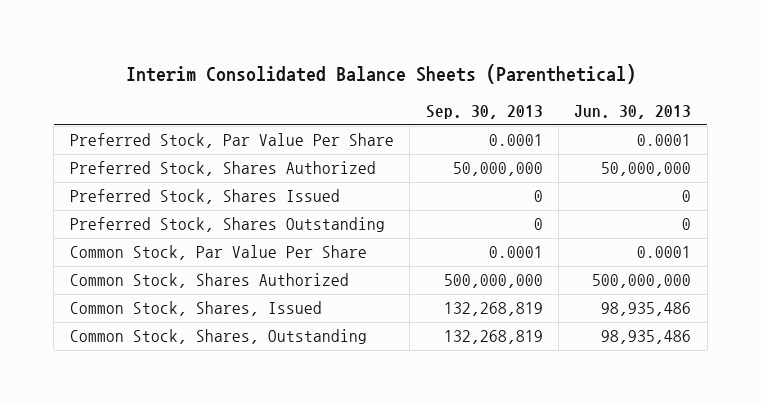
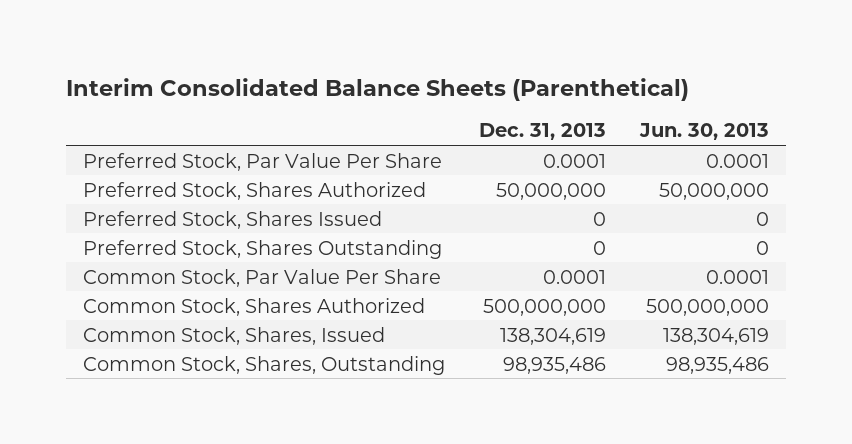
[425,105,543,120] Sep. 30, 2013 -> none
none -> [478,123,606,141] Dec. 31, 2013
[601,302,692,317] 98,935,486 -> [662,327,769,345] 138,304,619

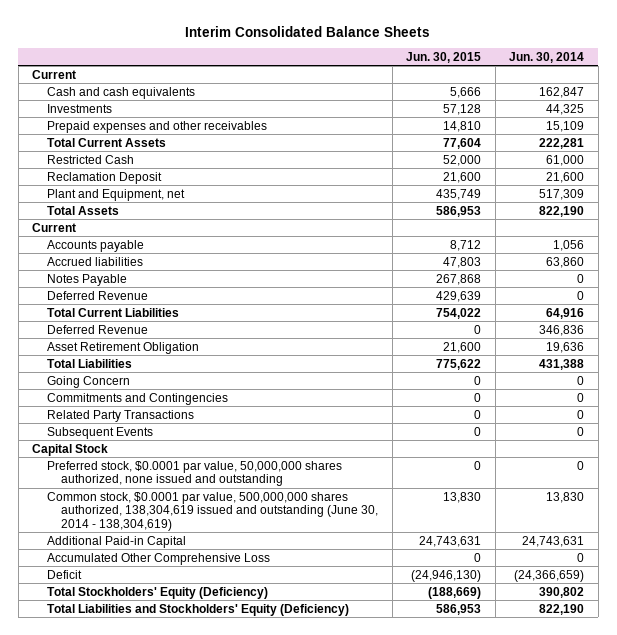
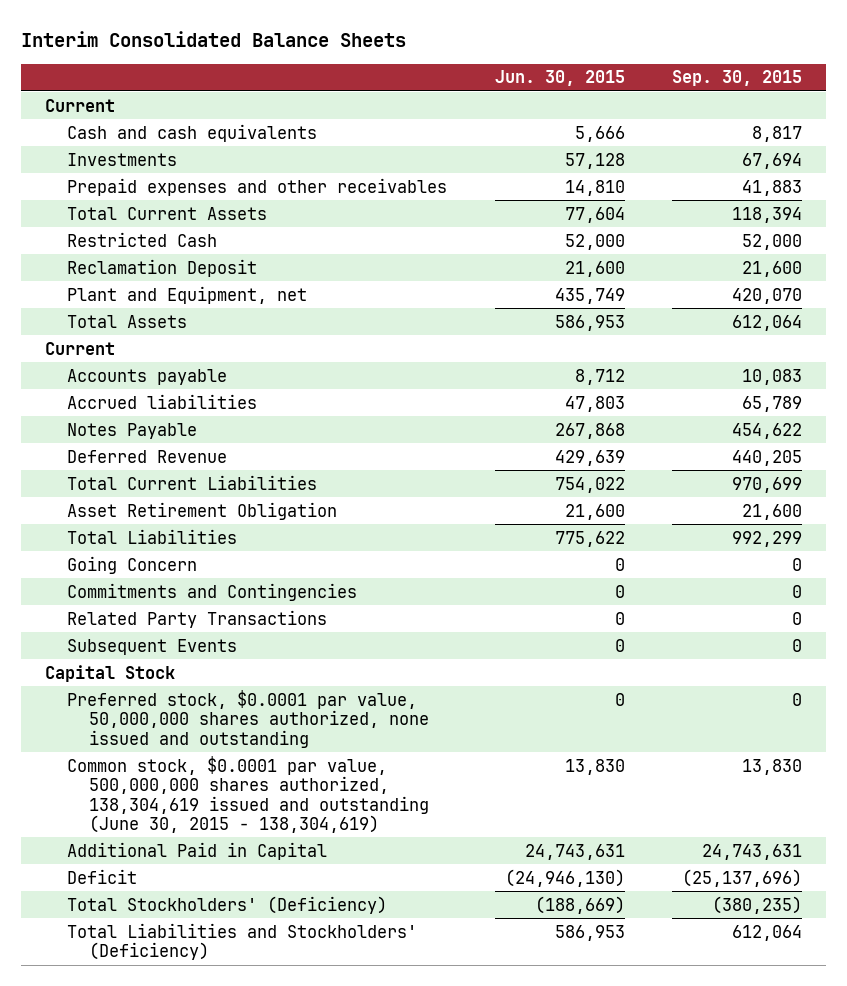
[509,51,585,63] Jun. 30, 2014 -> none
none -> [672,70,803,87] Sep. 30, 2015
[46,324,148,334] Deferred Revenue -> none
[46,552,270,565] Accumulated Other Comprehensive Loss -> none
[46,491,379,531] Common stock, $0.0001 par value, 500,000,000 shares authorized, 138,304,619 issued and outstanding (June 30, 2014 - 138,304,619) -> [66,755,429,833] Common stock, $0.0001 par value, 500,000,000 shares authorized, 138,304,619 issued and outstanding (June 30, 2015 - 138,304,619)
[46,535,186,548] Additional Paid-in Capital -> [66,841,327,860] Additional Paid in Capital
[46,586,268,599] Total Stockholders' Equity (Deficiency) -> [66,895,387,914] Total Stockholders' (Deficiency)
[46,603,349,616] Total Liabilities and Stockholders' Equity (Deficiency) -> [66,922,417,961] Total Liabilities and Stockholders' (Deficiency)

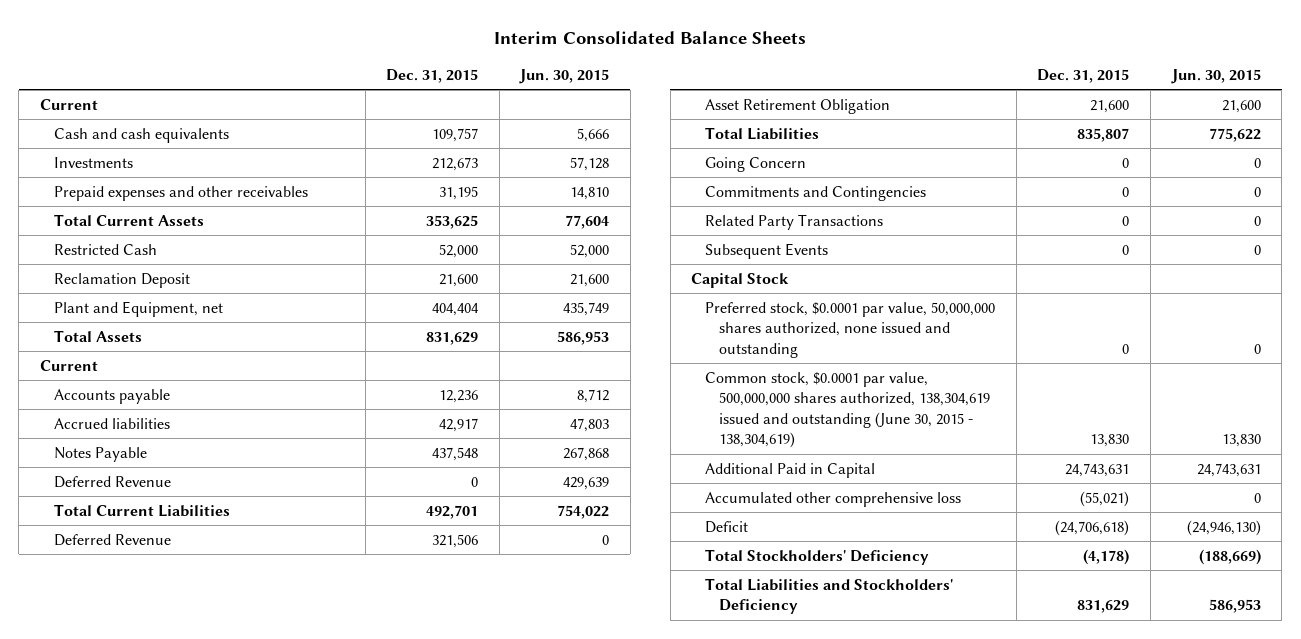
[672,70,803,87] Sep. 30, 2015 -> none
none -> [386,68,479,83] Dec. 31, 2015
none -> [54,533,172,546] Deferred Revenue
none -> [705,491,962,507] Accumulated other comprehensive loss
[66,895,387,914] Total Stockholders' (Deficiency) -> [705,548,930,565] Total Stockholders' Deficiency
[66,922,417,961] Total Liabilities and Stockholders' (Deficiency) -> [705,577,954,615] Total Liabilities and Stockholders' Deficiency

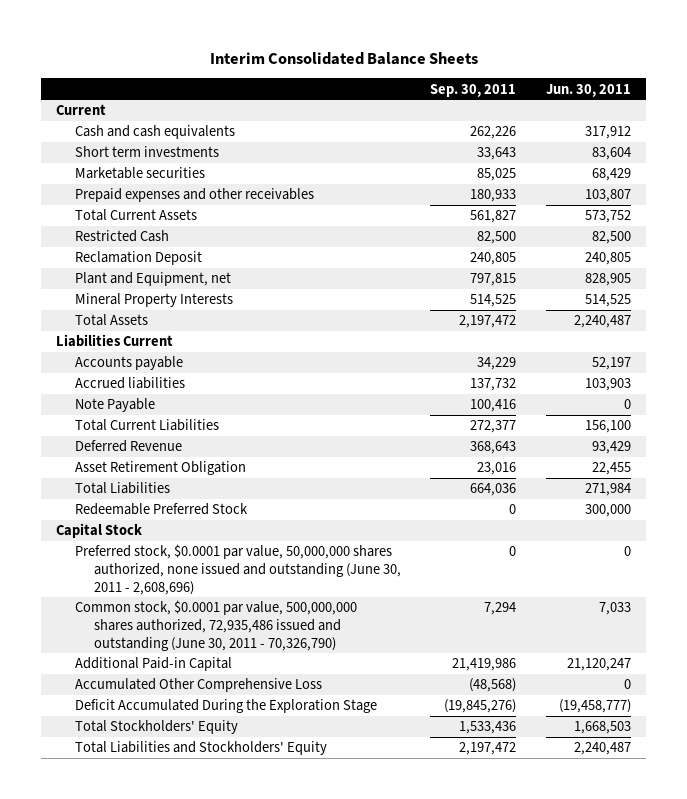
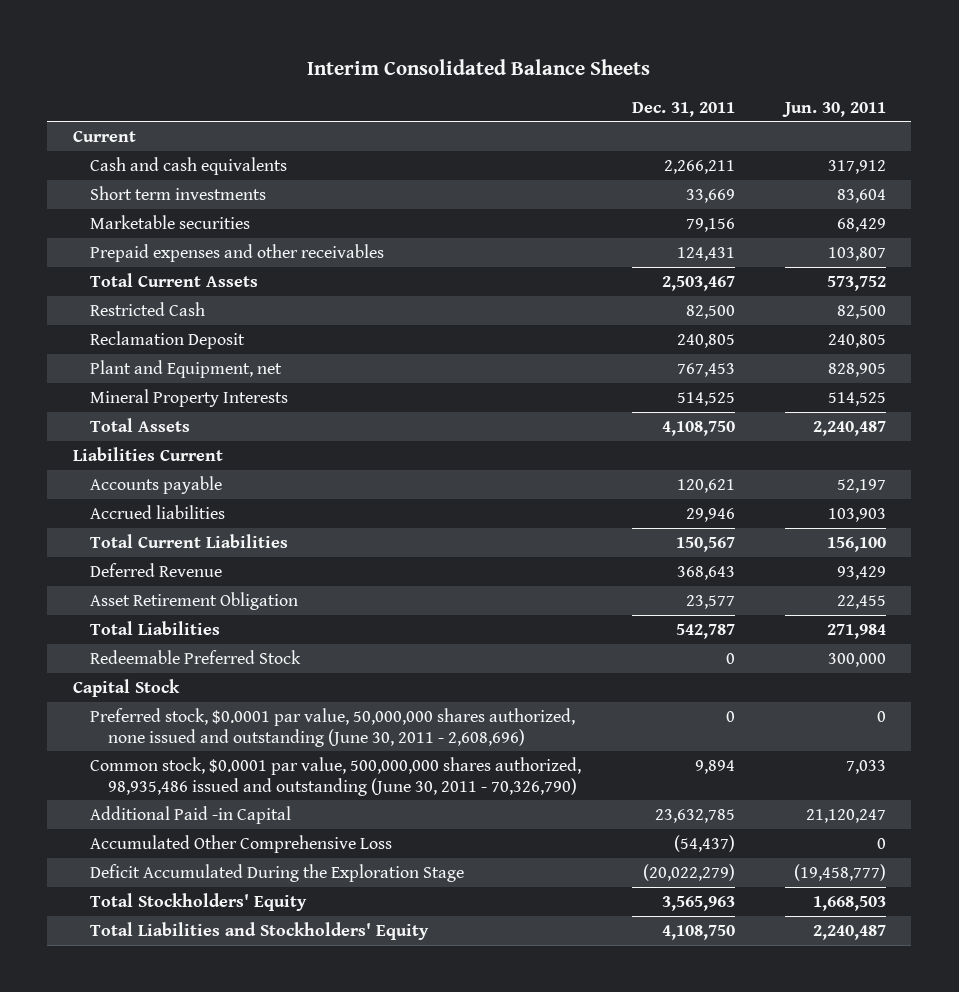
[430,83,517,97] Sep. 30, 2011 -> none
none -> [631,101,735,117] Dec. 31, 2011
[74,398,155,413] Note Payable -> none
[74,600,357,651] Common stock, $0.0001 par value, 500,000,000 shares authorized, 72,935,486 issued and outstanding (June 30, 2011 - 70,326,790) -> [90,756,582,796] Common stock, $0.0001 par value, 500,000,000 shares authorized, 98,935,486 issued and outstanding (June 30, 2011 - 70,326,790)
[74,657,232,672] Additional Paid-in Capital -> [90,805,292,824] Additional Paid -in Capital

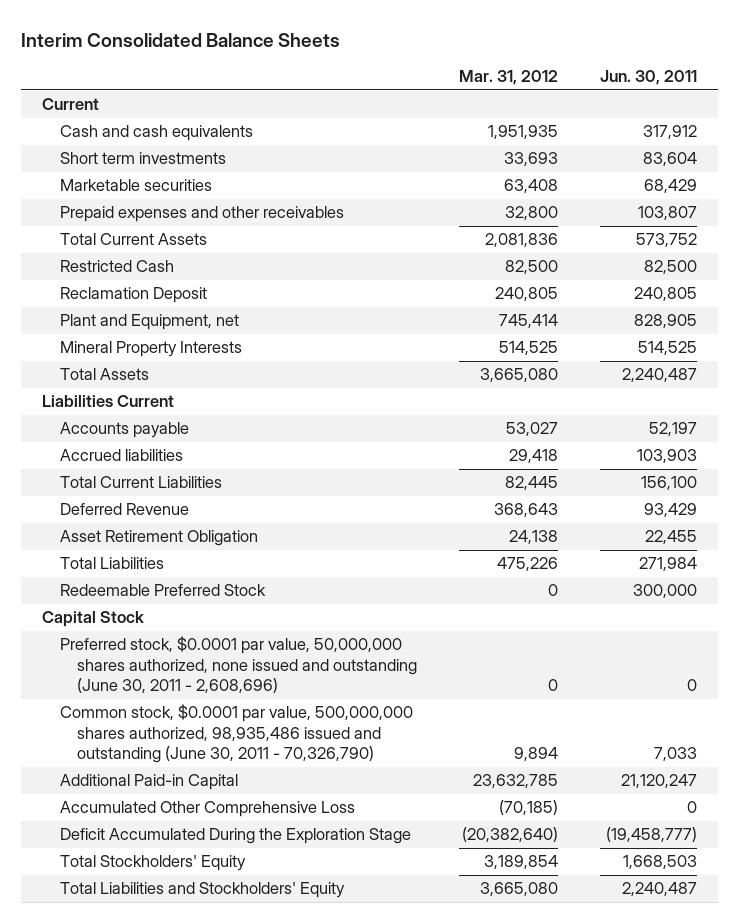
[631,101,735,117] Dec. 31, 2011 -> none
none -> [459,70,559,86] Mar. 31, 2012
[90,805,292,824] Additional Paid -in Capital -> [59,774,238,791] Additional Paid-in Capital

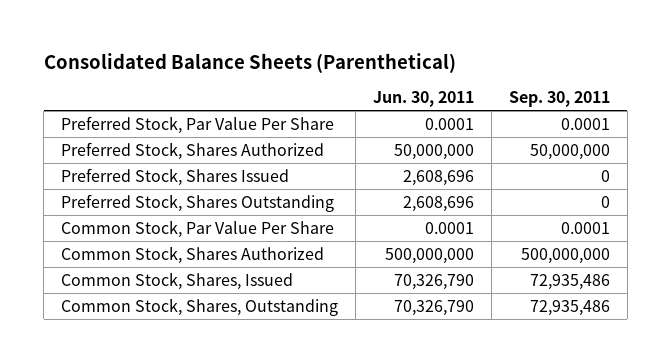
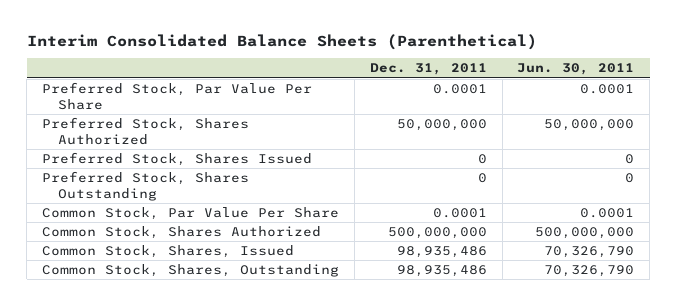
[43,52,456,73] Consolidated Balance Sheets (Parenthetical) -> [26,33,537,50] Interim Consolidated Balance Sheets (Parenthetical)
[508,91,610,108] Sep. 30, 2011 -> none
none -> [369,63,487,76] Dec. 31, 2011
[402,169,474,186] 2,608,696 -> [625,154,635,165] 0
[402,195,474,212] 2,608,696 -> [625,173,635,184] 0

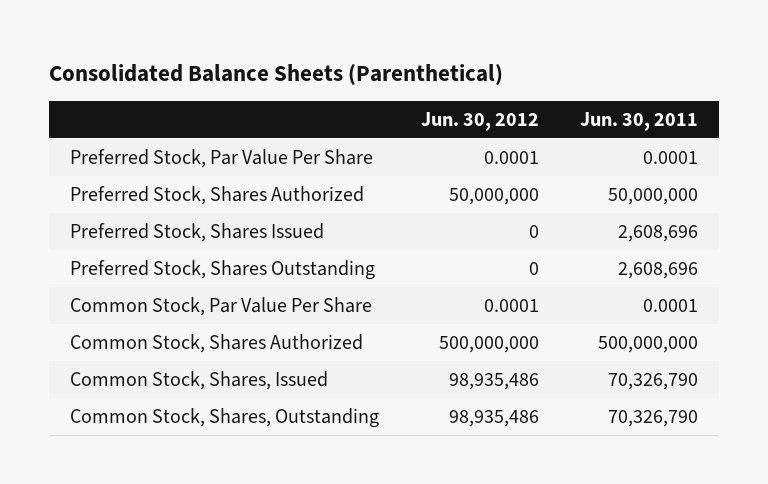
[26,33,537,50] Interim Consolidated Balance Sheets (Parenthetical) -> [49,63,504,86] Consolidated Balance Sheets (Parenthetical)
[369,63,487,76] Dec. 31, 2011 -> none
none -> [420,111,539,131] Jun. 30, 2012
[625,154,635,165] 0 -> [618,225,699,243] 2,608,696
[625,173,635,184] 0 -> [618,262,699,280] 2,608,696

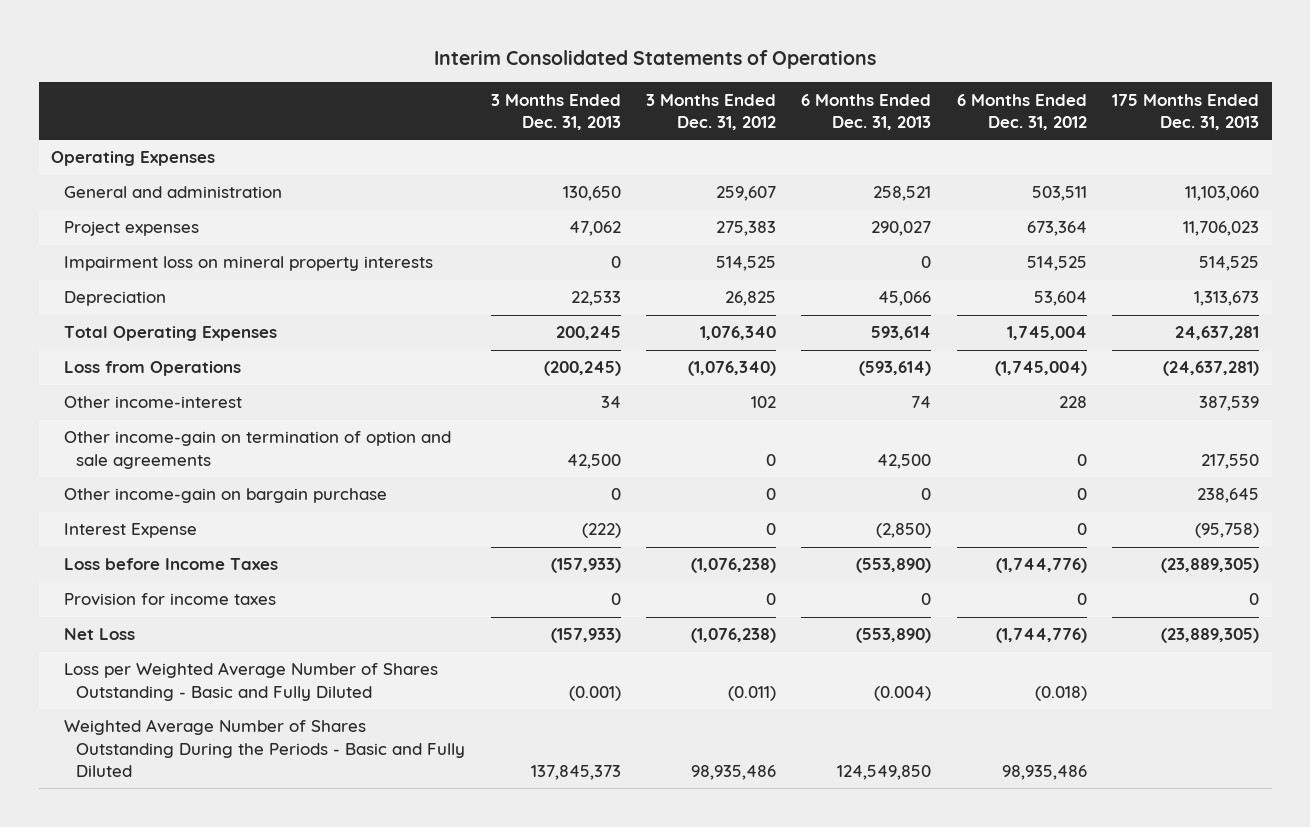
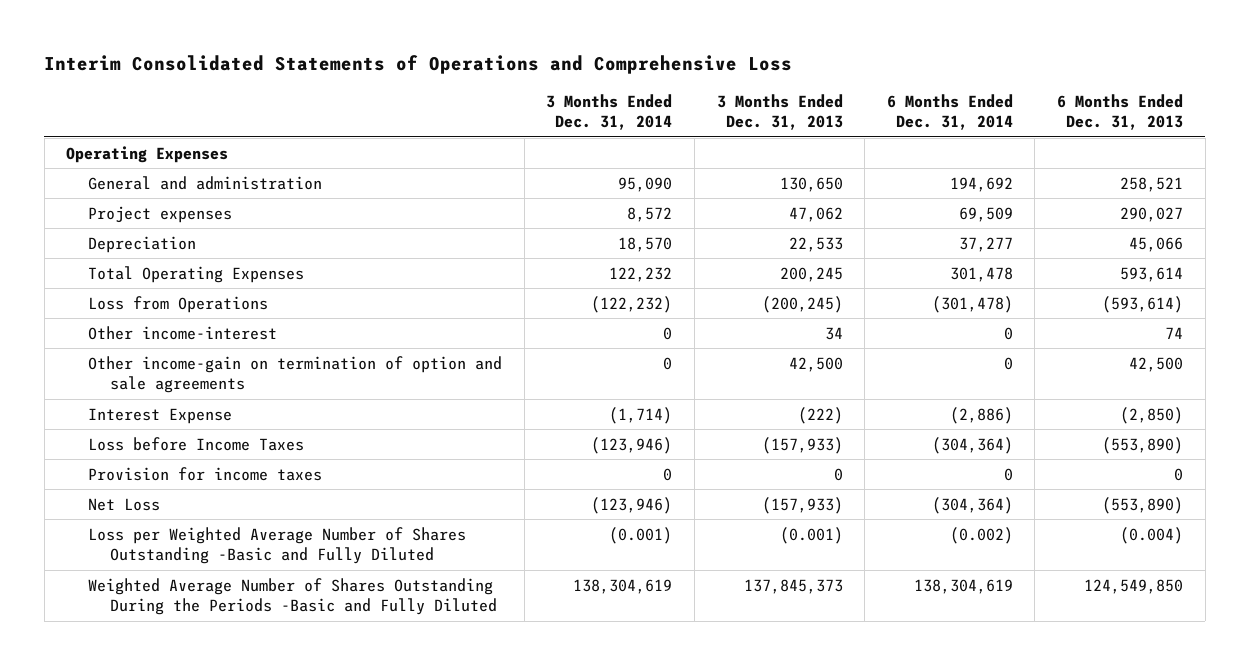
[434,50,877,70] Interim Consolidated Statements of Operations -> [44,54,793,74] Interim Consolidated Statements of Operations and Comprehensive Loss
[646,93,777,130] 3 Months Ended Dec. 31, 2012 -> none
[956,93,1087,130] 6 Months Ended Dec. 31, 2012 -> none
[1111,93,1259,130] 175 Months Ended Dec. 31, 2013 -> none
none -> [546,93,673,131] 3 Months Ended Dec. 31, 2014
none -> [886,93,1013,131] 6 Months Ended Dec. 31, 2014
[63,256,433,272] Impairment loss on mineral property interests -> none
[63,488,387,504] Other income-gain on bargain purchase -> none
[63,662,438,701] Loss per Weighted Average Number of Shares Outstanding - Basic and Fully Diluted -> [88,526,467,565] Loss per Weighted Average Number of Shares Outstanding -Basic and Fully Diluted
[63,719,466,777] Weighted Average Number of Shares Outstanding During the Periods - Basic and Fully Diluted -> [88,577,497,616] Weighted Average Number of Shares Outstanding During the Periods -Basic and Fully Diluted

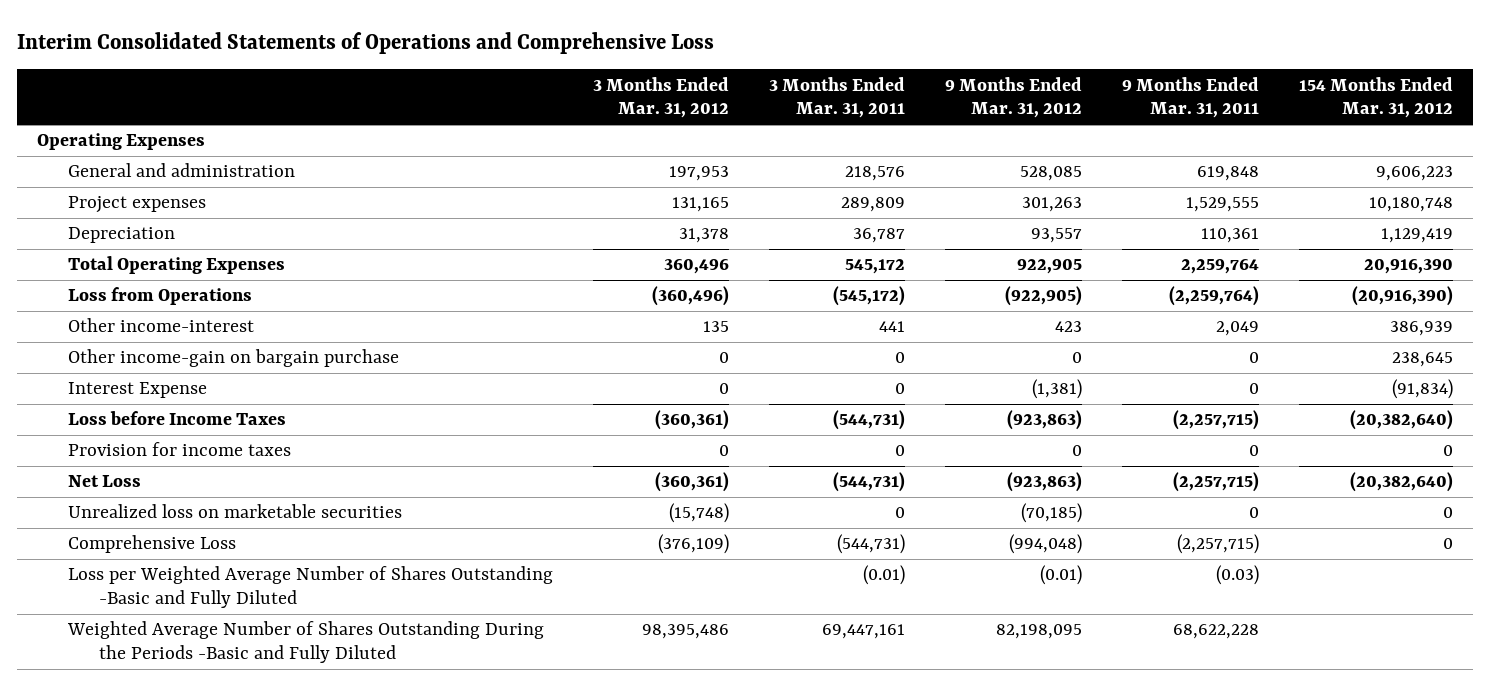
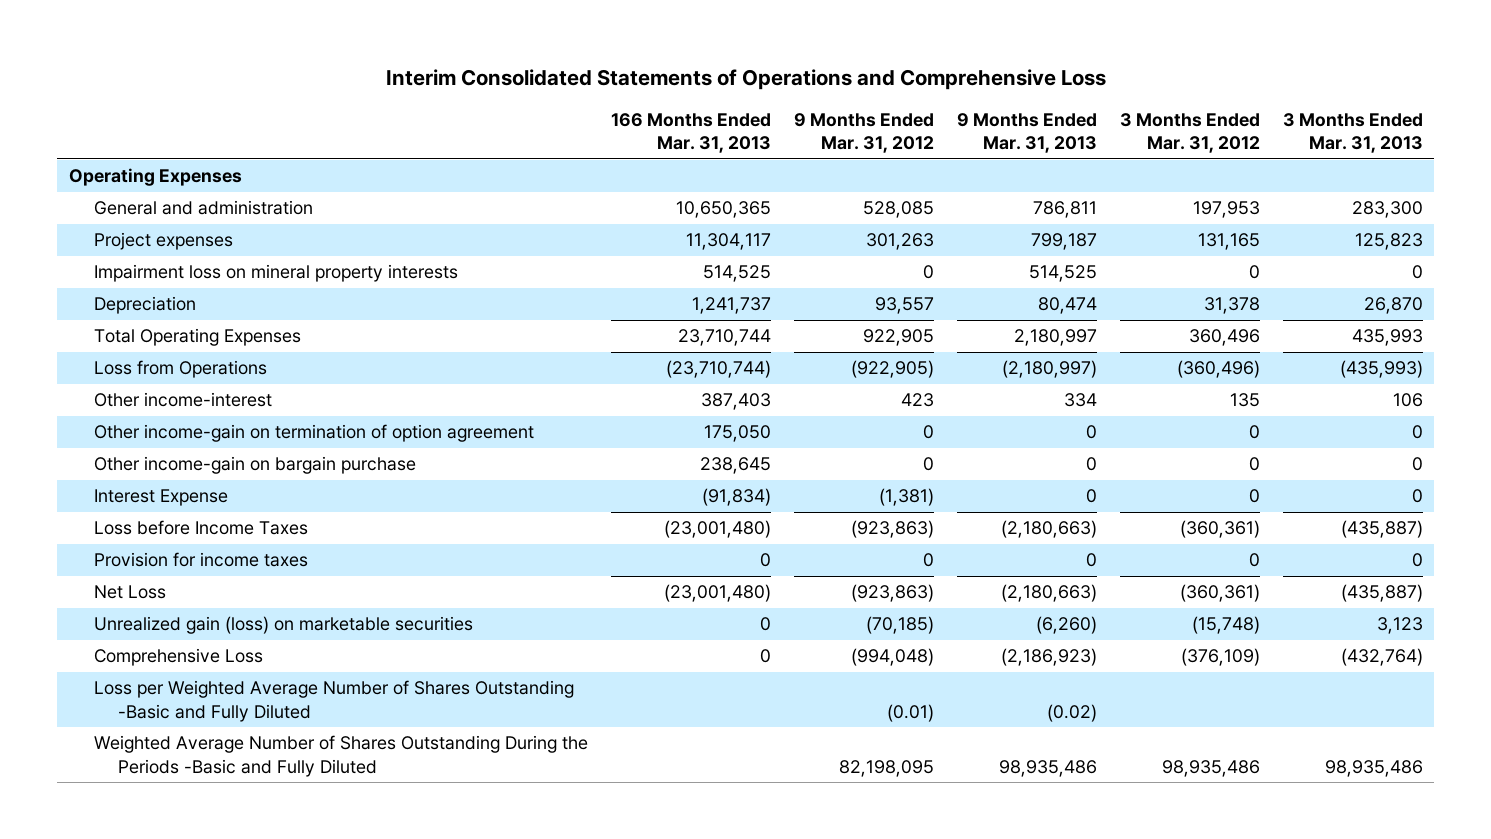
[769,76,906,119] 3 Months Ended Mar. 31, 2011 -> none
[1122,76,1260,119] 9 Months Ended Mar. 31, 2011 -> none
[1299,76,1454,119] 154 Months Ended Mar. 31, 2012 -> none
none -> [610,112,771,154] 166 Months Ended Mar. 31, 2013
none -> [956,112,1097,154] 9 Months Ended Mar. 31, 2013
none -> [1282,112,1423,154] 3 Months Ended Mar. 31, 2013
none -> [93,264,458,283] Impairment loss on mineral property interests
none -> [93,424,534,443] Other income-gain on termination of option agreement
[68,504,403,519] Unrealized loss on marketable securities -> [93,616,473,635] Unrealized gain (loss) on marketable securities
[642,624,730,640] 98,395,486 -> [1161,759,1260,777] 98,935,486

